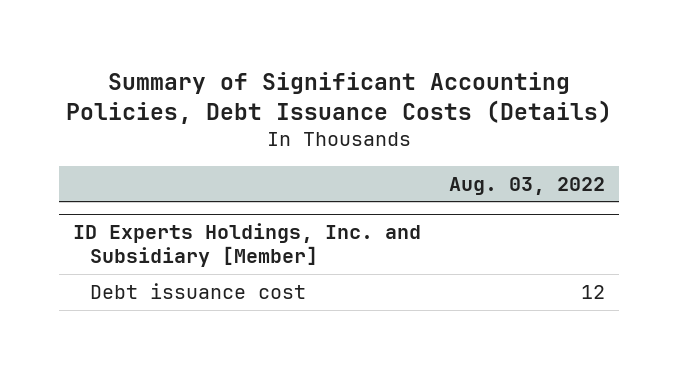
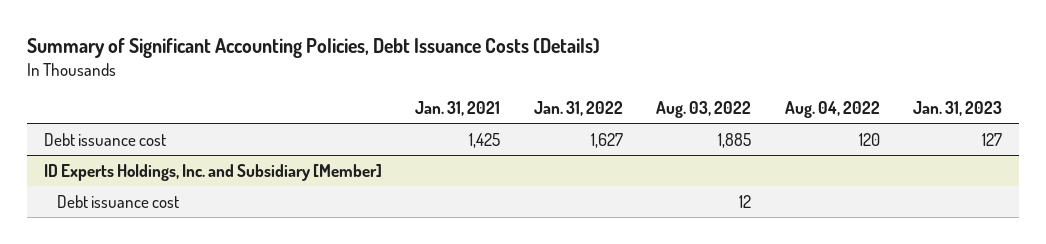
none -> [415,101,501,117] Jan. 31, 2021
none -> [533,101,623,117] Jan. 31, 2022
none -> [784,101,880,119] Aug. 04, 2022
none -> [913,101,1003,117] Jan. 31, 2023
none -> [43,132,166,146] Debt issuance cost

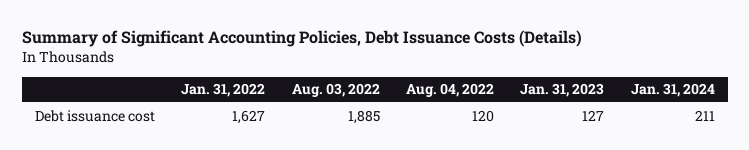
[415,101,501,117] Jan. 31, 2021 -> none
none -> [630,83,715,98] Jan. 31, 2024
[43,163,382,181] ID Experts Holdings, Inc. and Subsidiary [Member] -> none
[56,194,179,208] Debt issuance cost -> none

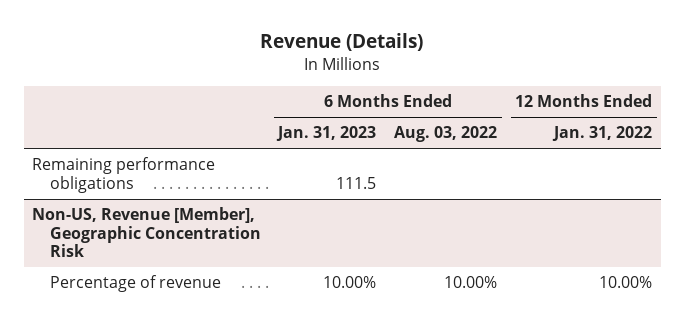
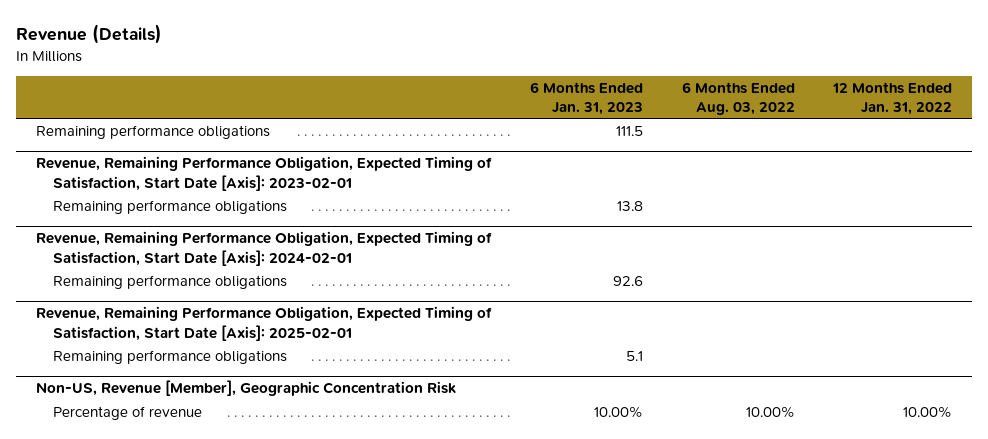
none -> [35,156,492,191] Revenue, Remaining Performance Obligation, Expected Timing of Satisfaction, Start Date [Axis]: 2023-02-01
none -> [52,199,287,214] Remaining performance obligations
none -> [35,231,492,266] Revenue, Remaining Performance Obligation, Expected Timing of Satisfaction, Start Date [Axis]: 2024-02-01
none -> [52,274,287,289] Remaining performance obligations
none -> [35,306,492,341] Revenue, Remaining Performance Obligation, Expected Timing of Satisfaction, Start Date [Axis]: 2025-02-01
none -> [52,349,287,364] Remaining performance obligations

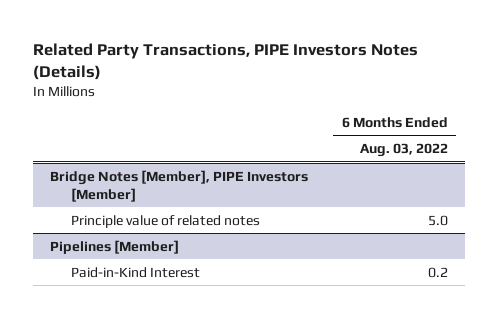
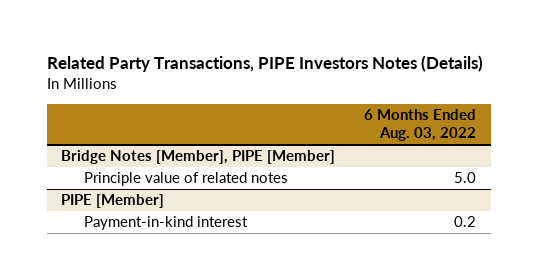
[49,169,308,202] Bridge Notes [Member], PIPE Investors [Member] -> [61,150,336,165] Bridge Notes [Member], PIPE [Member]
[49,239,179,254] Pipelines [Member] -> none
none -> [61,194,165,209] PIPE [Member]
[70,266,200,278] Paid-in-Kind Interest -> [84,216,249,231] Payment-in-kind interest

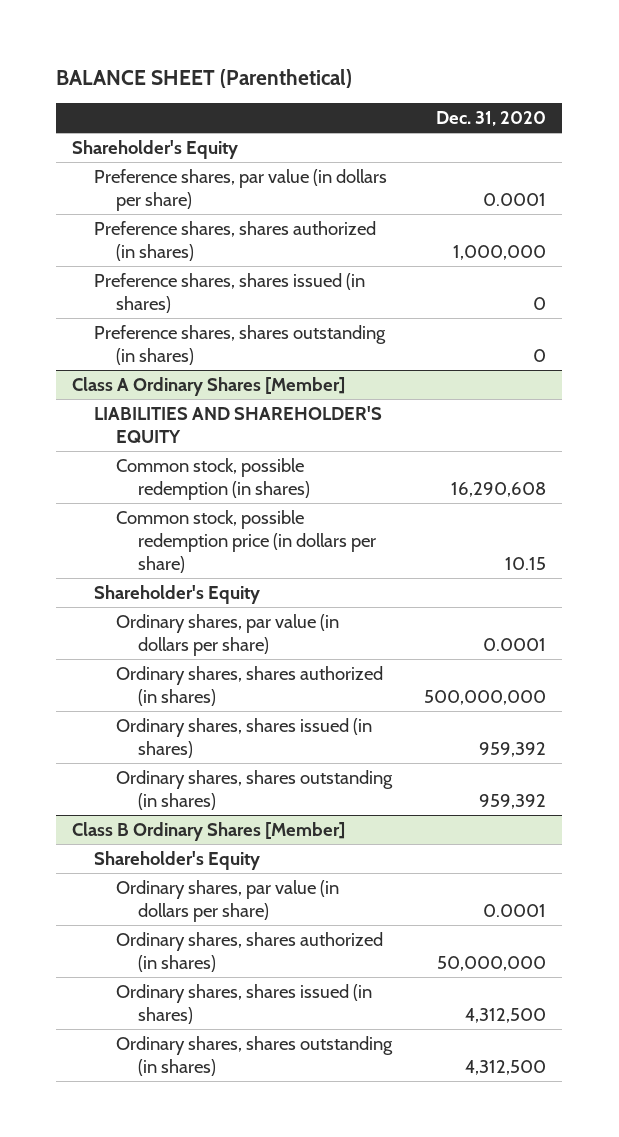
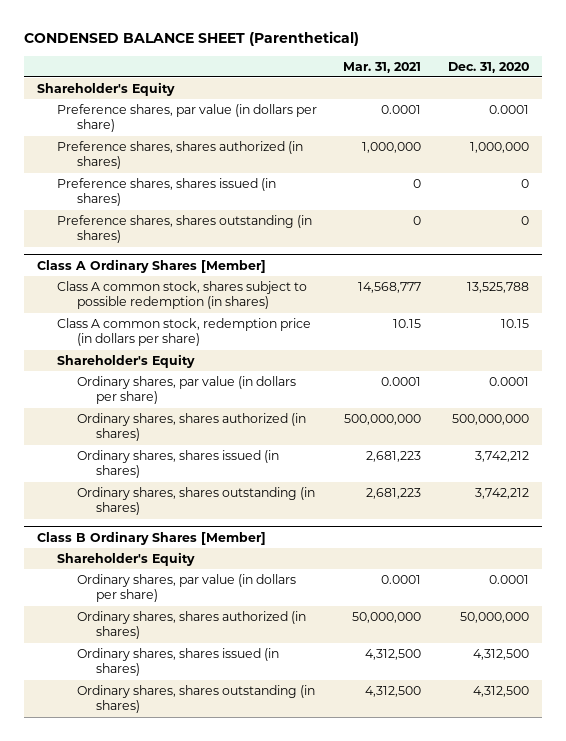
[56,68,353,88] BALANCE SHEET (Parenthetical) -> [24,31,360,47] CONDENSED BALANCE SHEET (Parenthetical)
none -> [343,61,422,73] Mar. 31, 2021
[94,406,383,443] LIABILITIES AND SHAREHOLDER'S EQUITY -> none
[116,458,311,500] Common stock, possible redemption (in shares) -> [56,281,307,310] Class A common stock, shares subject to possible redemption (in shares)
[451,481,547,497] 16,290,608 -> [466,282,529,294] 13,525,788
[116,510,377,573] Common stock, possible redemption price (in dollars per share) -> [56,318,311,347] Class A common stock, redemption price (in dollars per share)
[479,741,547,757] 959,392 -> [474,451,529,463] 3,742,212
[479,793,547,809] 959,392 -> [474,488,529,500] 3,742,212

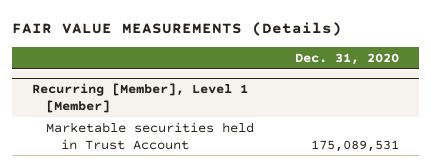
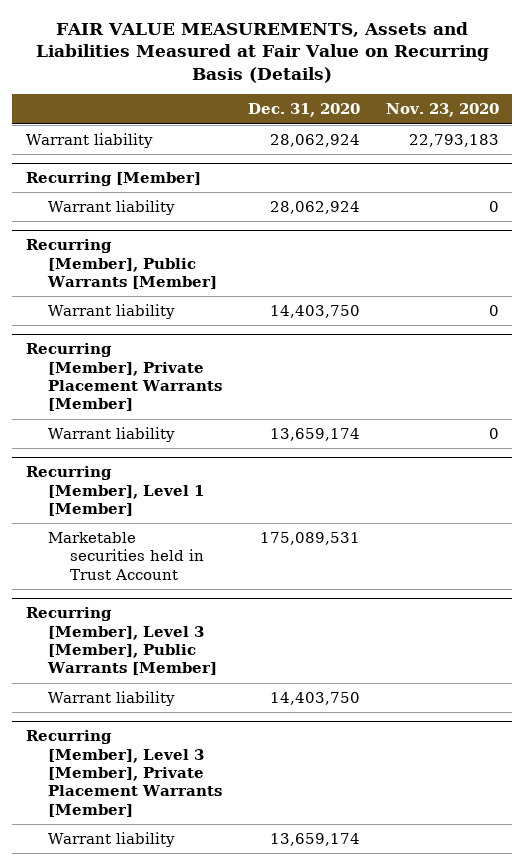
[11,22,342,37] FAIR VALUE MEASUREMENTS (Details) -> [36,21,490,83] FAIR VALUE MEASUREMENTS, Assets and Liabilities Measured at Fair Value on Recurring Basis (Details)
none -> [386,103,500,118] Nov. 23, 2020
none -> [25,132,153,148] Warrant liability
none -> [25,172,201,187] Recurring [Member]
none -> [47,199,175,215] Warrant liability
none -> [25,239,217,289] Recurring [Member], Public Warrants [Member]
none -> [47,303,175,319] Warrant liability
none -> [25,343,222,412] Recurring [Member], Private Placement Warrants [Member]
none -> [47,426,175,442] Warrant liability
none -> [25,607,217,676] Recurring [Member], Level 3 [Member], Public Warrants [Member]
none -> [47,690,175,706] Warrant liability
none -> [25,730,222,817] Recurring [Member], Level 3 [Member], Private Placement Warrants [Member]
none -> [47,831,175,847] Warrant liability

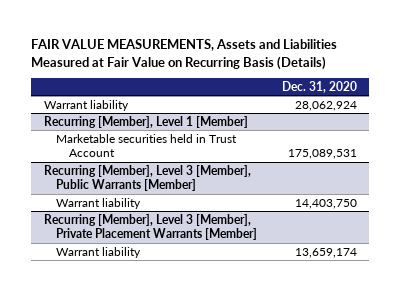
[386,103,500,118] Nov. 23, 2020 -> none
[25,172,201,187] Recurring [Member] -> none
[47,199,175,215] Warrant liability -> none
[25,239,217,289] Recurring [Member], Public Warrants [Member] -> none
[47,303,175,319] Warrant liability -> none
[25,343,222,412] Recurring [Member], Private Placement Warrants [Member] -> none
[47,426,175,442] Warrant liability -> none

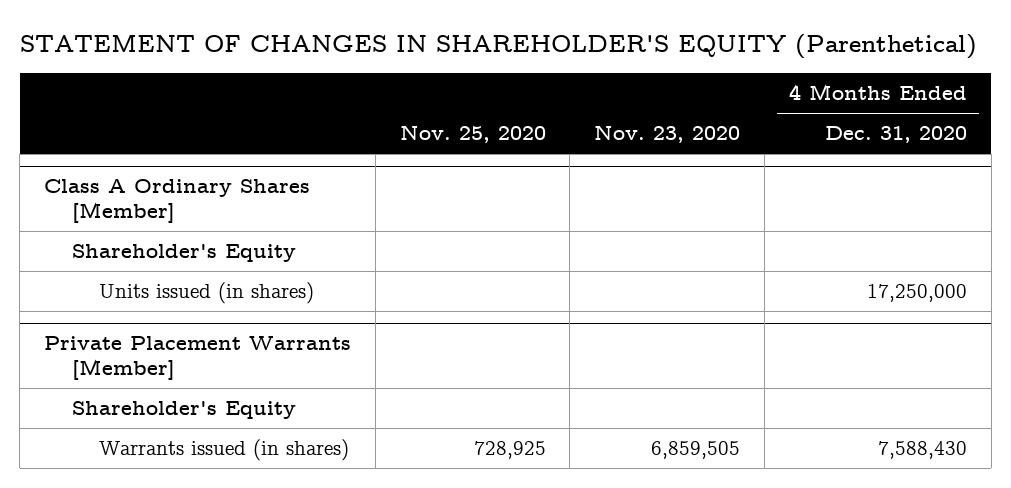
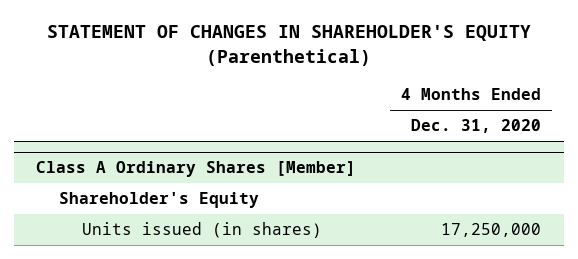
[399,125,546,144] Nov. 25, 2020 -> none
[594,125,741,144] Nov. 23, 2020 -> none
[44,336,352,380] Private Placement Warrants [Member] -> none
[71,401,296,420] Shareholder's Equity -> none
[99,439,350,462] Warrants issued (in shares) -> none

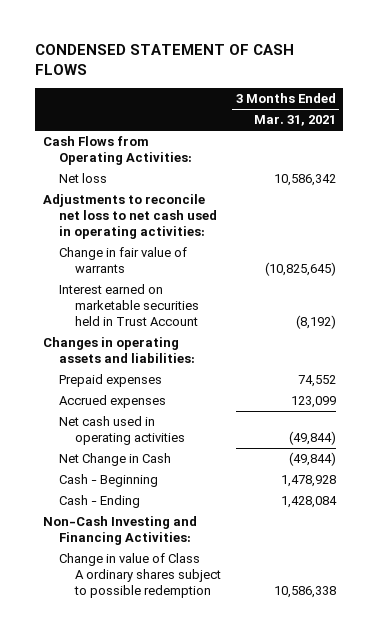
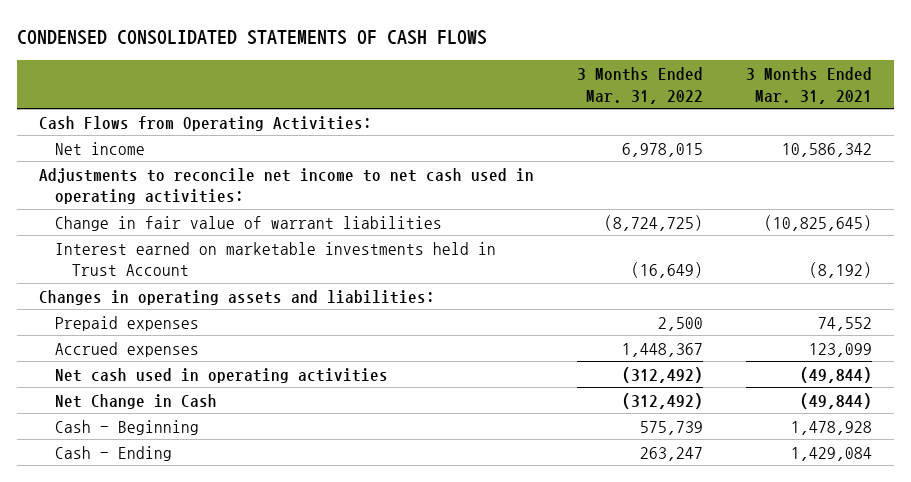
[34,43,294,75] CONDENSED STATEMENT OF CASH FLOWS -> [16,30,487,46] CONDENSED CONSOLIDATED STATEMENTS OF CASH FLOWS
none -> [577,66,704,104] 3 Months Ended Mar. 31, 2022
[58,173,107,184] Net loss -> [55,141,146,155] Net income
[42,194,217,240] Adjustments to reconcile net loss to net cash used in operating activities: -> [38,167,534,205] Adjustments to reconcile net income to net cash used in operating activities:
[58,247,187,274] Change in fair value of warrants -> [55,215,443,231] Change in fair value of warrant liabilities
[58,284,199,327] Interest earned on marketable securities held in Trust Account -> [55,241,497,277] Interest earned on marketable investments held in Trust Account
[42,516,197,546] Non-Cash Investing and Financing Activities: -> none
[58,553,221,599] Change in value of Class A ordinary shares subject to possible redemption -> none
[280,496,337,509] 1,428,084 -> [791,446,873,461] 1,429,084

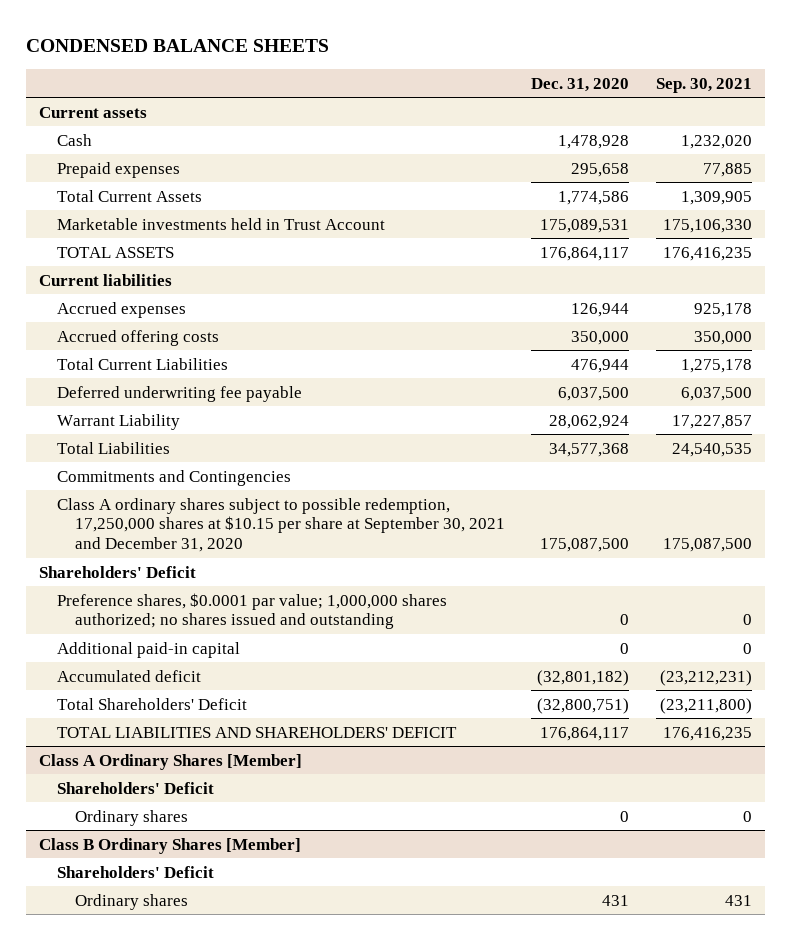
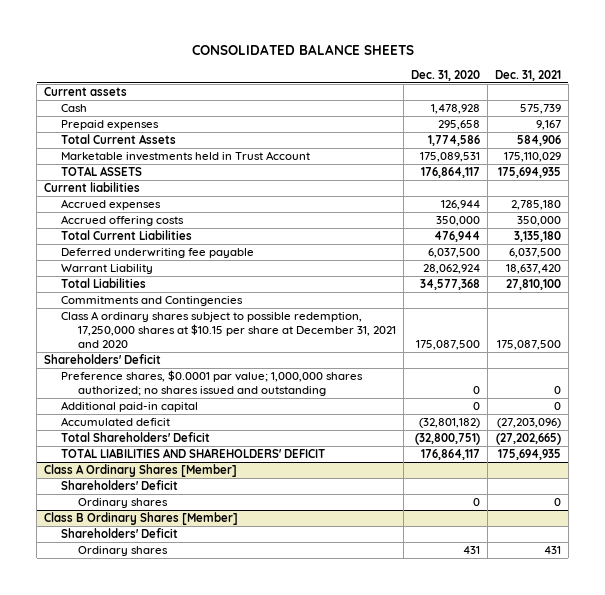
[25,39,329,53] CONDENSED BALANCE SHEETS -> [191,43,414,55] CONSOLIDATED BALANCE SHEETS
[655,77,752,93] Sep. 30, 2021 -> none
none -> [494,69,561,81] Dec. 31, 2021
[56,497,505,553] Class A ordinary shares subject to possible redemption, 17,250,000 shares at $10.15 per share at September 30, 2021 and December 31, 2020 -> [61,311,396,348] Class A ordinary shares subject to possible redemption, 17,250,000 shares at $10.15 per share at December 31, 2021 and 2020

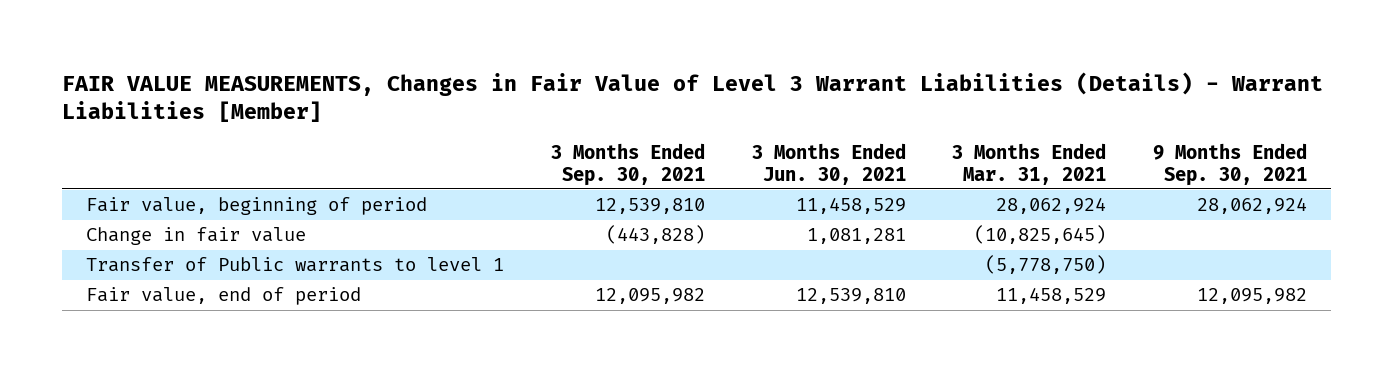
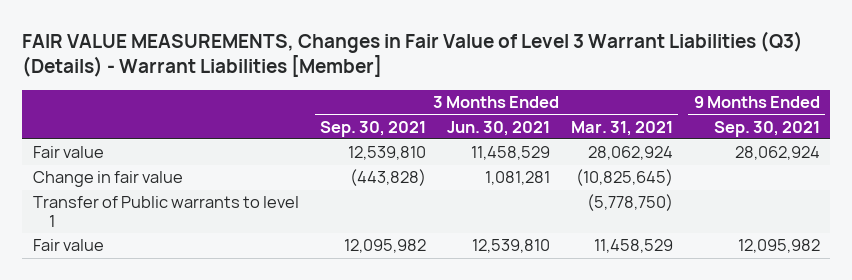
[62,71,1324,123] FAIR VALUE MEASUREMENTS, Changes in Fair Value of Level 3 Warrant Liabilities (Details) - Warrant Liabilities [Member] -> [22,30,804,78] FAIR VALUE MEASUREMENTS, Changes in Fair Value of Level 3 Warrant Liabilities (Q3) (Details) - Warrant Liabilities [Member]
[85,197,427,216] Fair value, beginning of period -> [32,146,104,159] Fair value
[85,287,361,306] Fair value, end of period -> [32,239,104,252] Fair value

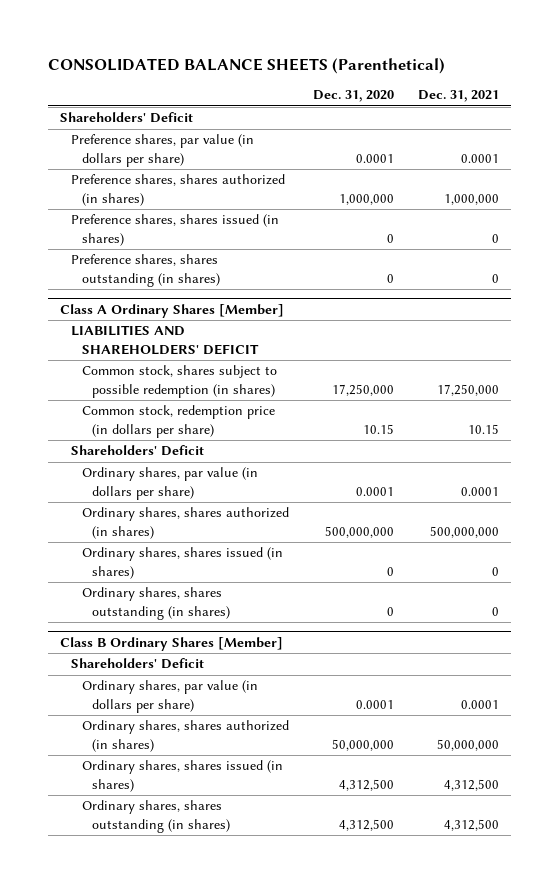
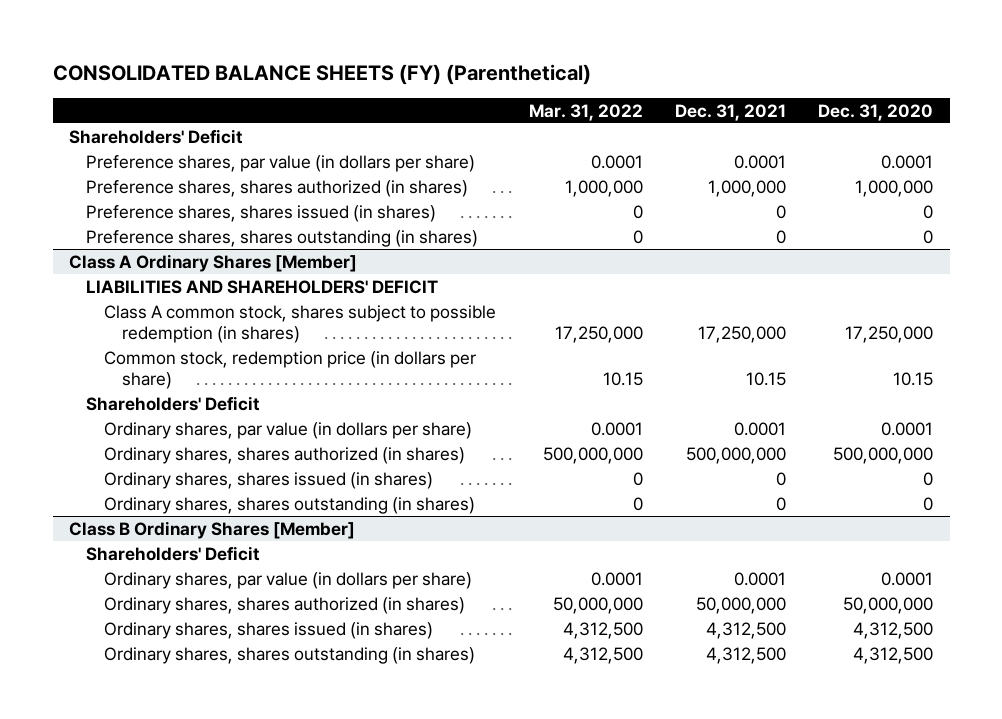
[47,57,445,74] CONSOLIDATED BALANCE SHEETS (Parenthetical) -> [52,64,591,86] CONSOLIDATED BALANCE SHEETS (FY) (Parenthetical)
none -> [528,103,643,121] Mar. 31, 2022
[81,365,277,398] Common stock, shares subject to possible redemption (in shares) -> [104,304,497,343] Class A common stock, shares subject to possible redemption (in shares)

